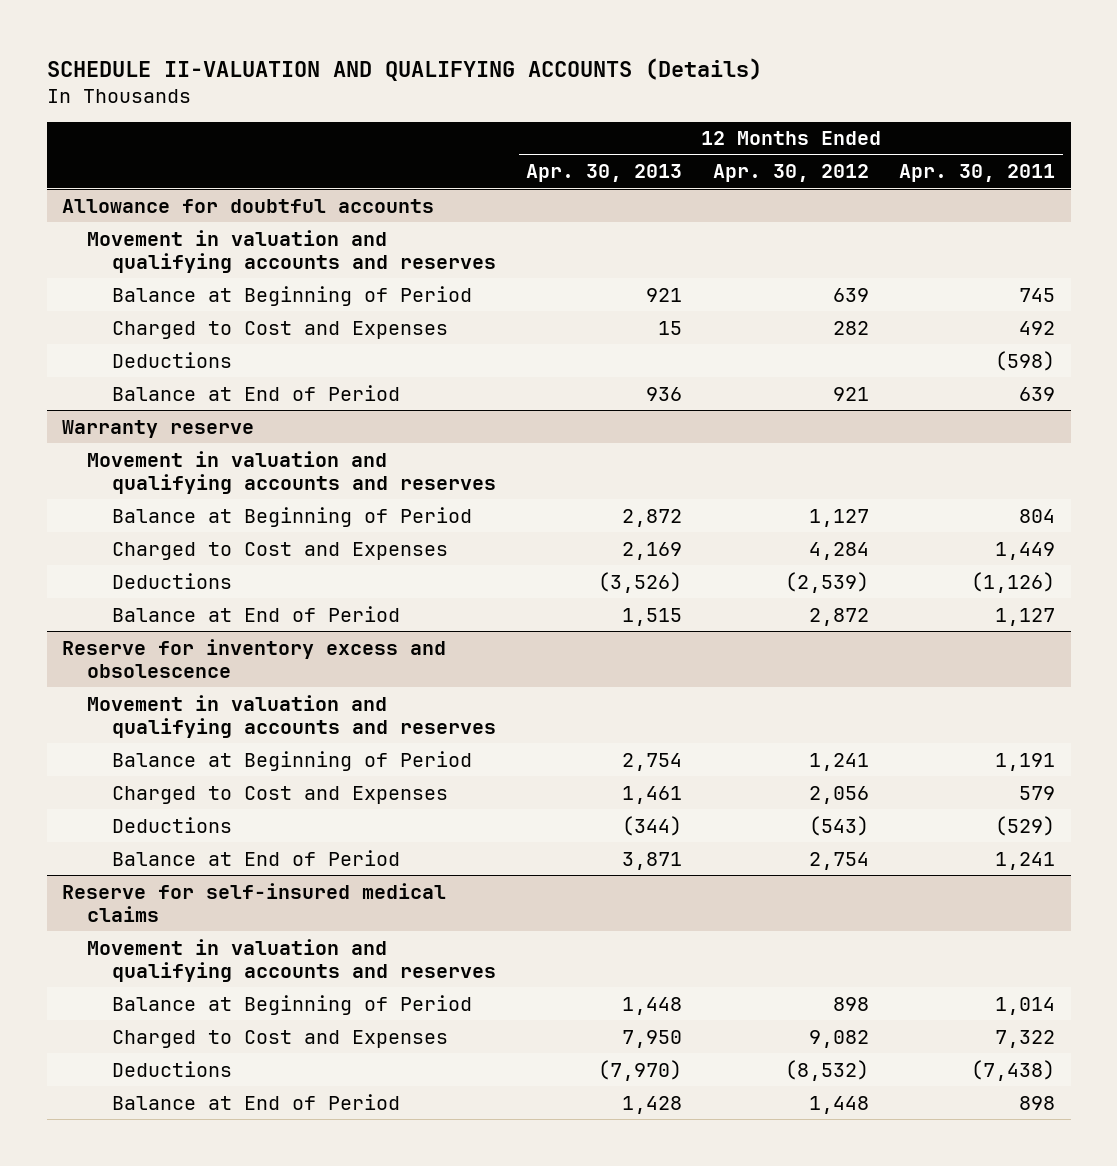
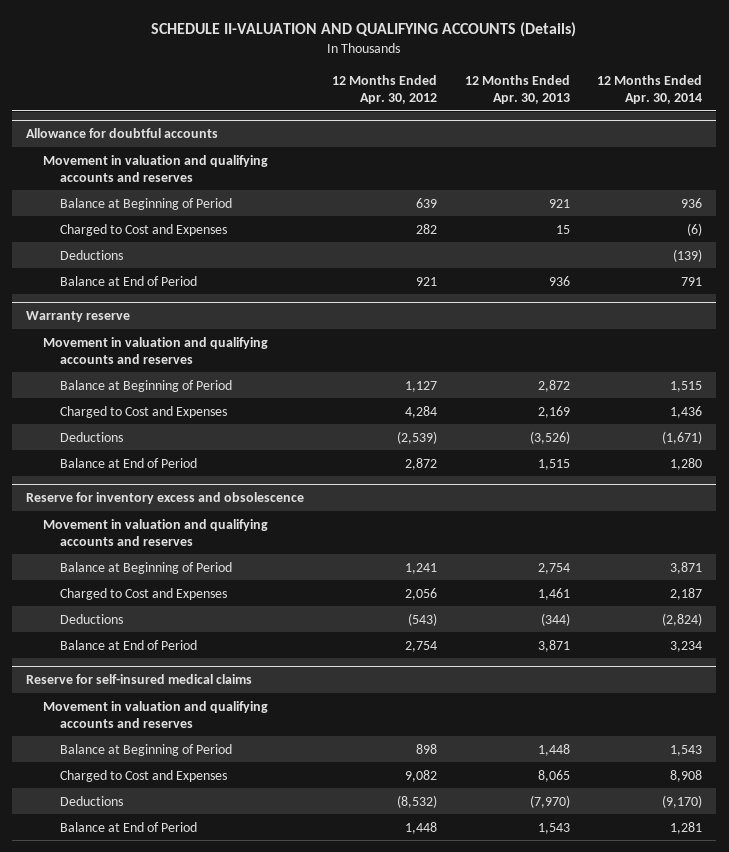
[899,164,1056,183] Apr. 30, 2011 -> none
none -> [597,75,703,105] 12 Months Ended Apr. 30, 2014
[622,1029,683,1048] 7,950 -> [537,769,570,782] 8,065
[622,1095,683,1114] 1,428 -> [537,822,570,834] 1,543

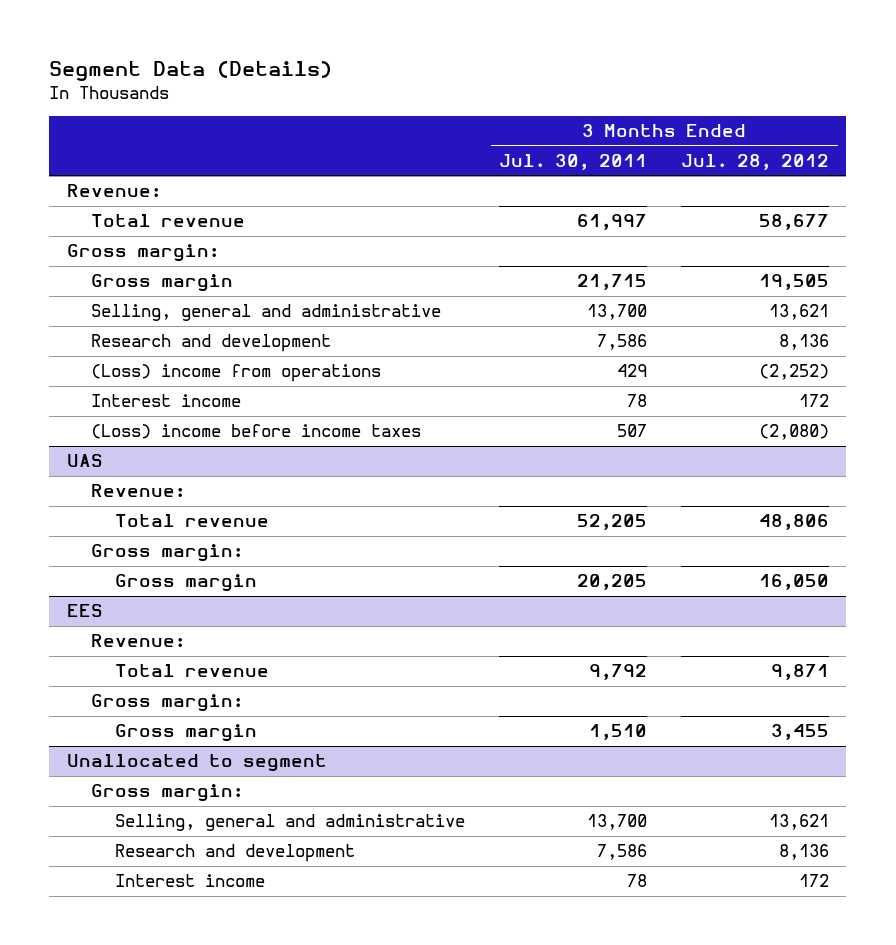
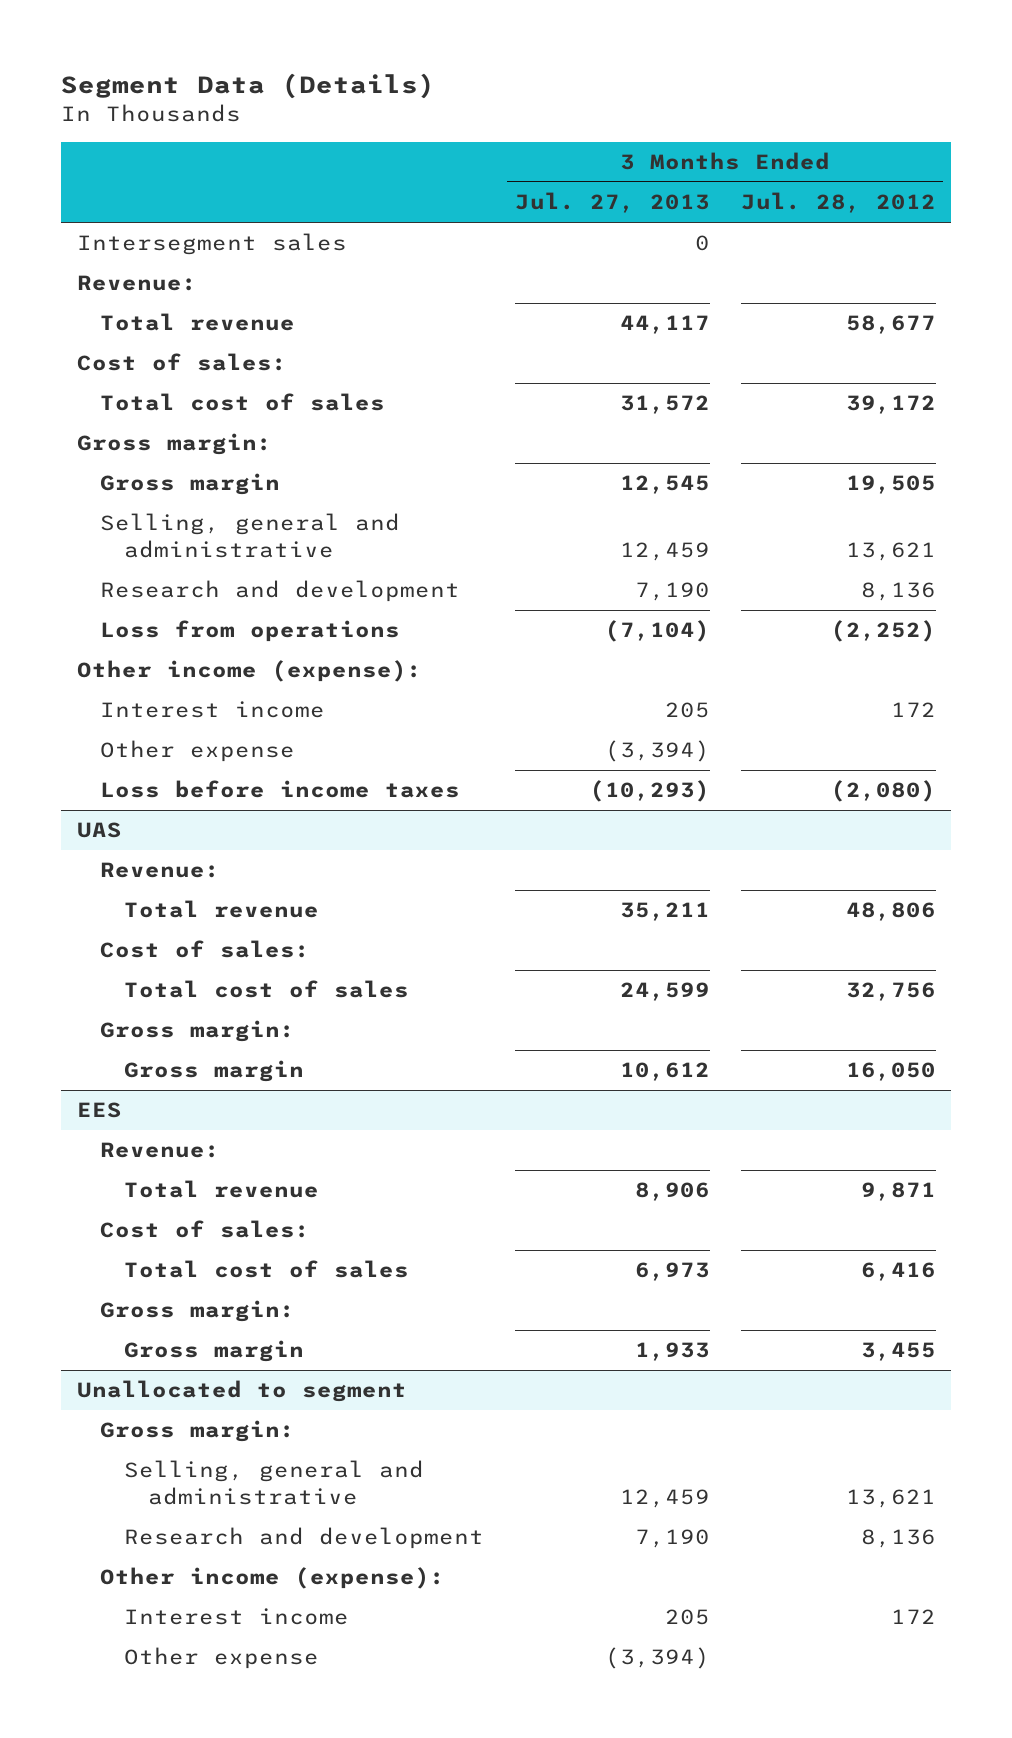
[499,153,648,170] Jul. 30, 2011 -> none
none -> [514,192,710,214] Jul. 27, 2013
none -> [76,233,347,256] Intersegment sales
none -> [76,353,287,372] Cost of sales:
none -> [100,393,386,412] Total cost of sales
[90,364,381,383] (Loss) income from operations -> [100,620,401,643] Loss from operations
none -> [76,660,422,683] Other income (expense):
none -> [100,740,296,763] Other expense
[90,424,421,440] (Loss) income before income taxes -> [100,780,461,799] Loss before income taxes
none -> [100,940,311,959] Cost of sales:
none -> [124,980,410,999] Total cost of sales
none -> [100,1220,311,1239] Cost of sales:
none -> [124,1260,410,1279] Total cost of sales
none -> [100,1567,446,1590] Other income (expense):
none -> [124,1647,320,1670] Other expense

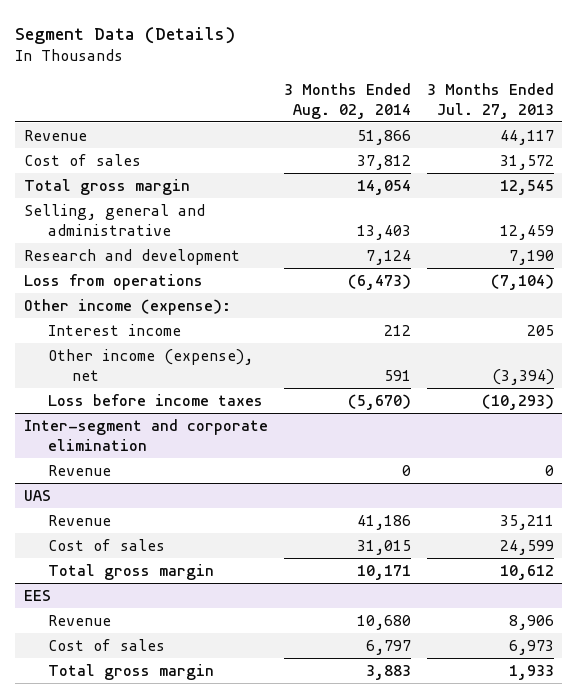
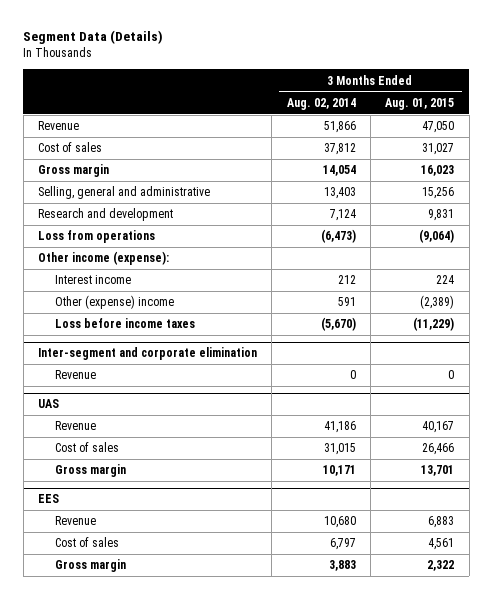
[427,83,555,119] 3 Months Ended Jul. 27, 2013 -> none
none -> [385,97,455,110] Aug. 01, 2015
[23,179,190,196] Total gross margin -> [37,164,109,178] Gross margin
[47,349,253,381] Other income (expense), net -> [54,295,174,310] Other (expense) income
[47,564,214,581] Total gross margin -> [54,464,126,478] Gross margin
[47,664,214,681] Total gross margin -> [54,559,126,573] Gross margin

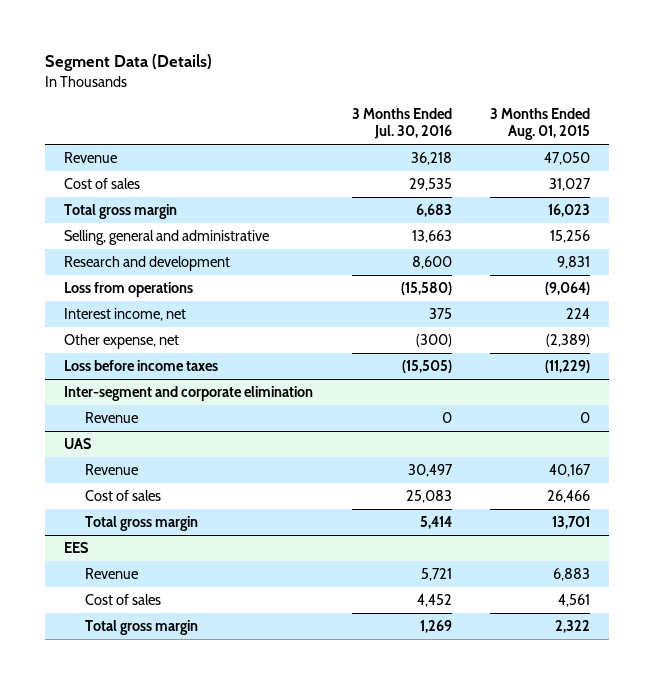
[286,97,356,110] Aug. 02, 2014 -> none
none -> [351,108,452,139] 3 Months Ended Jul. 30, 2016
[37,164,109,178] Gross margin -> [64,204,178,220] Total gross margin
[37,251,169,266] Other income (expense): -> none
[54,275,131,285] Interest income -> [64,308,187,322] Interest income, net
[54,295,174,310] Other (expense) income -> [64,334,180,350] Other expense, net
[54,464,126,478] Gross margin -> [84,516,198,532] Total gross margin
[54,559,126,573] Gross margin -> [84,620,198,636] Total gross margin

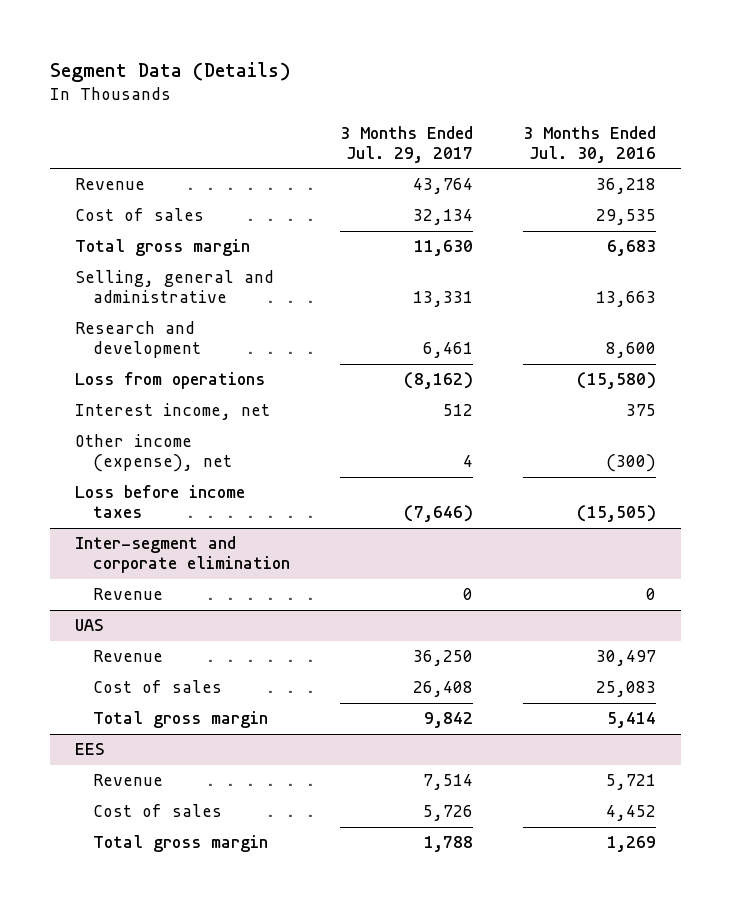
[489,108,590,140] 3 Months Ended Aug. 01, 2015 -> none
none -> [339,125,473,163] 3 Months Ended Jul. 29, 2017
[64,334,180,350] Other expense, net -> [74,434,232,473] Other income (expense), net

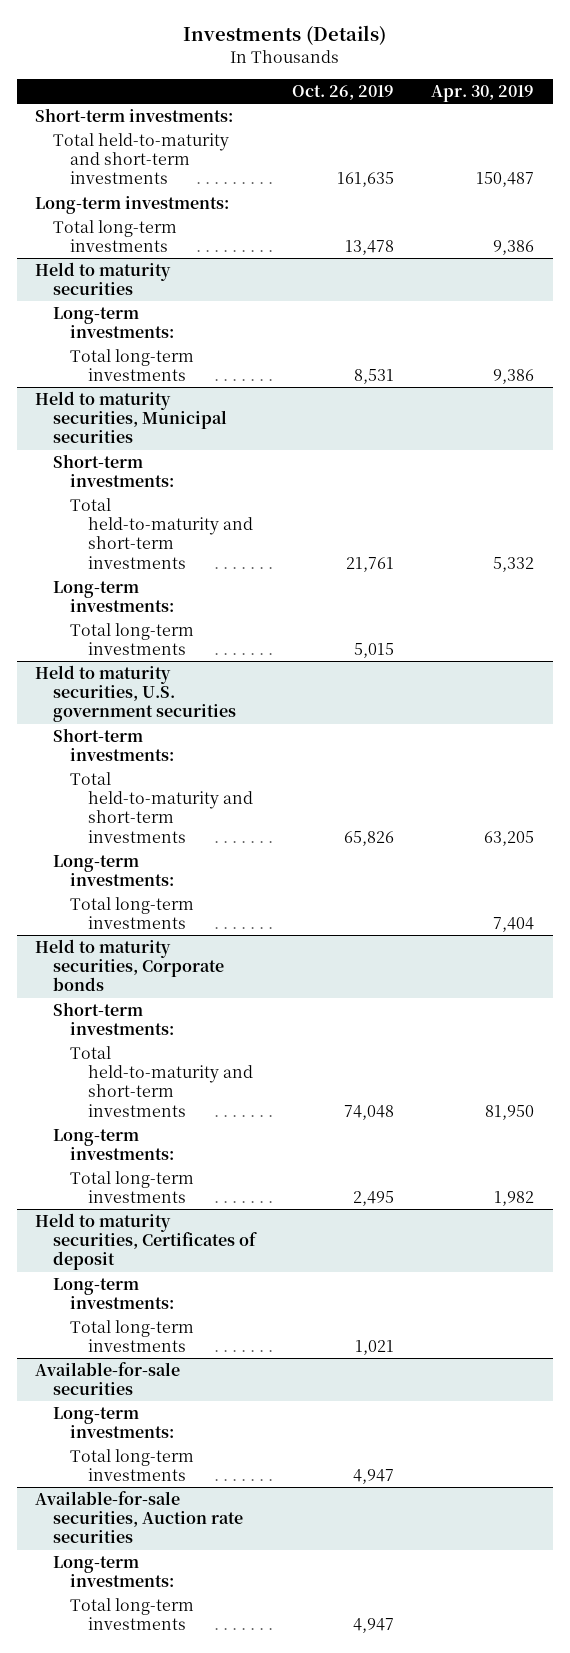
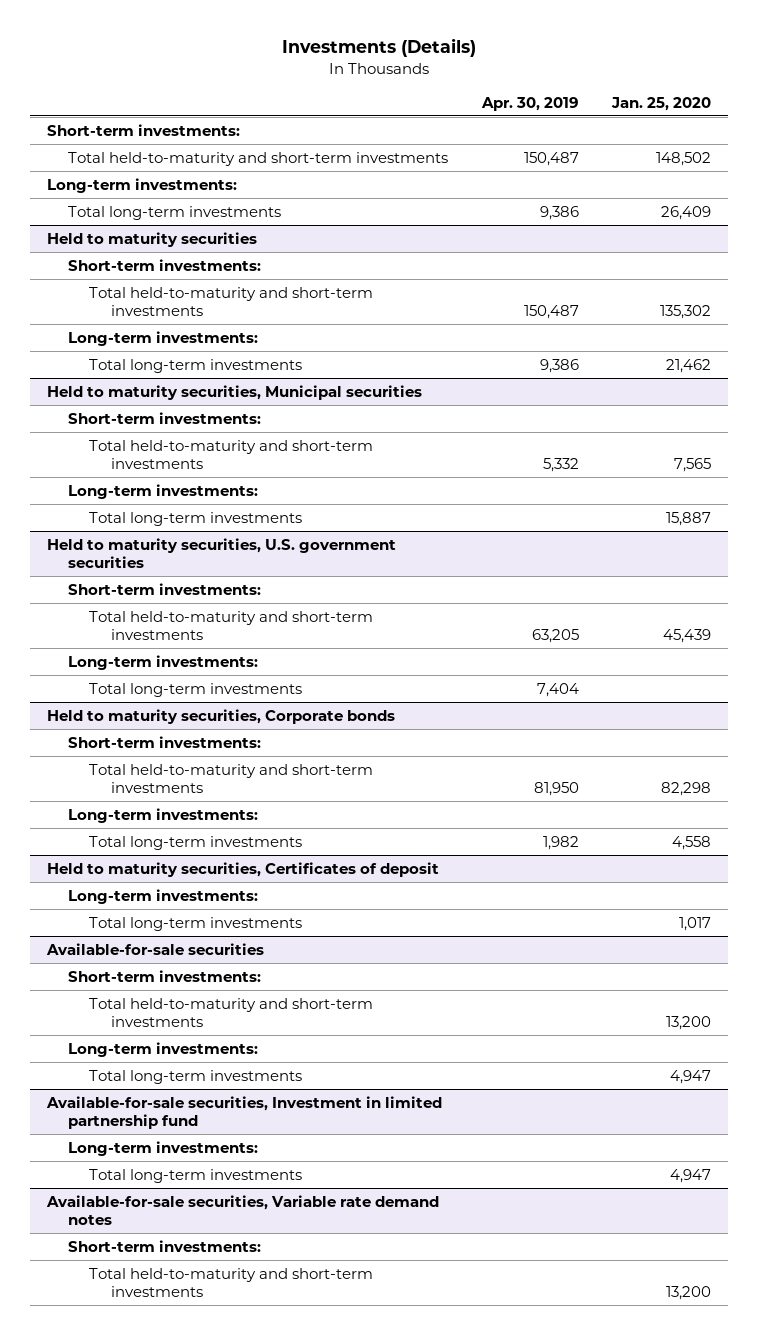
[292,84,395,100] Oct. 26, 2019 -> none
none -> [611,96,712,111] Jan. 25, 2020
none -> [68,258,262,271] Short-term investments:
none -> [89,286,374,317] Total held-to-maturity and short-term investments
none -> [68,969,262,982] Short-term investments:
none -> [89,997,374,1028] Total held-to-maturity and short-term investments
[35,1490,243,1544] Available-for-sale securities, Auction rate securities -> none
none -> [45,1095,442,1130] Available-for-sale securities, Investment in limited partnership fund
none -> [45,1194,439,1226] Available-for-sale securities, Variable rate demand notes
none -> [68,1239,262,1252] Short-term investments:
none -> [89,1267,374,1298] Total held-to-maturity and short-term investments

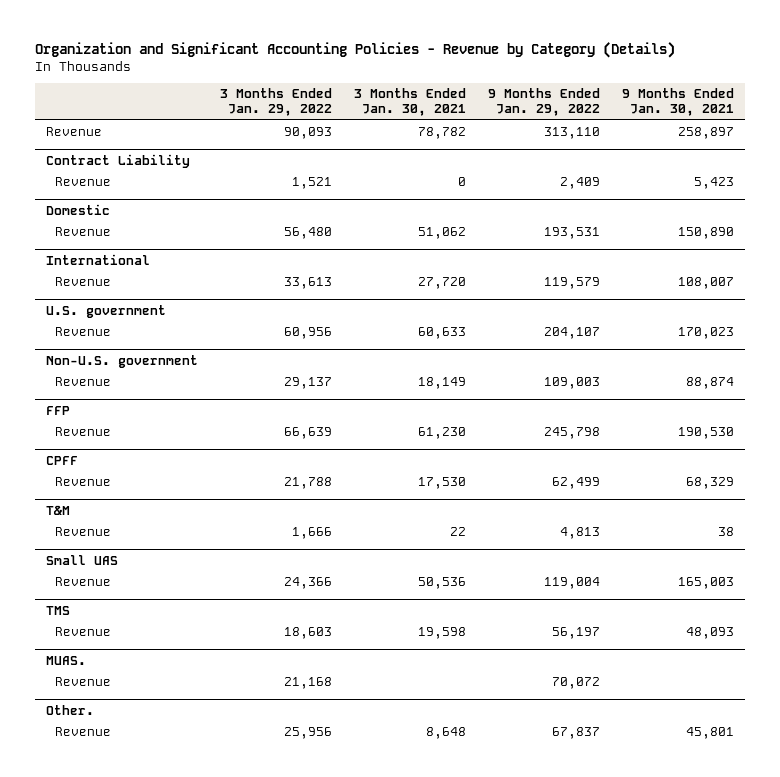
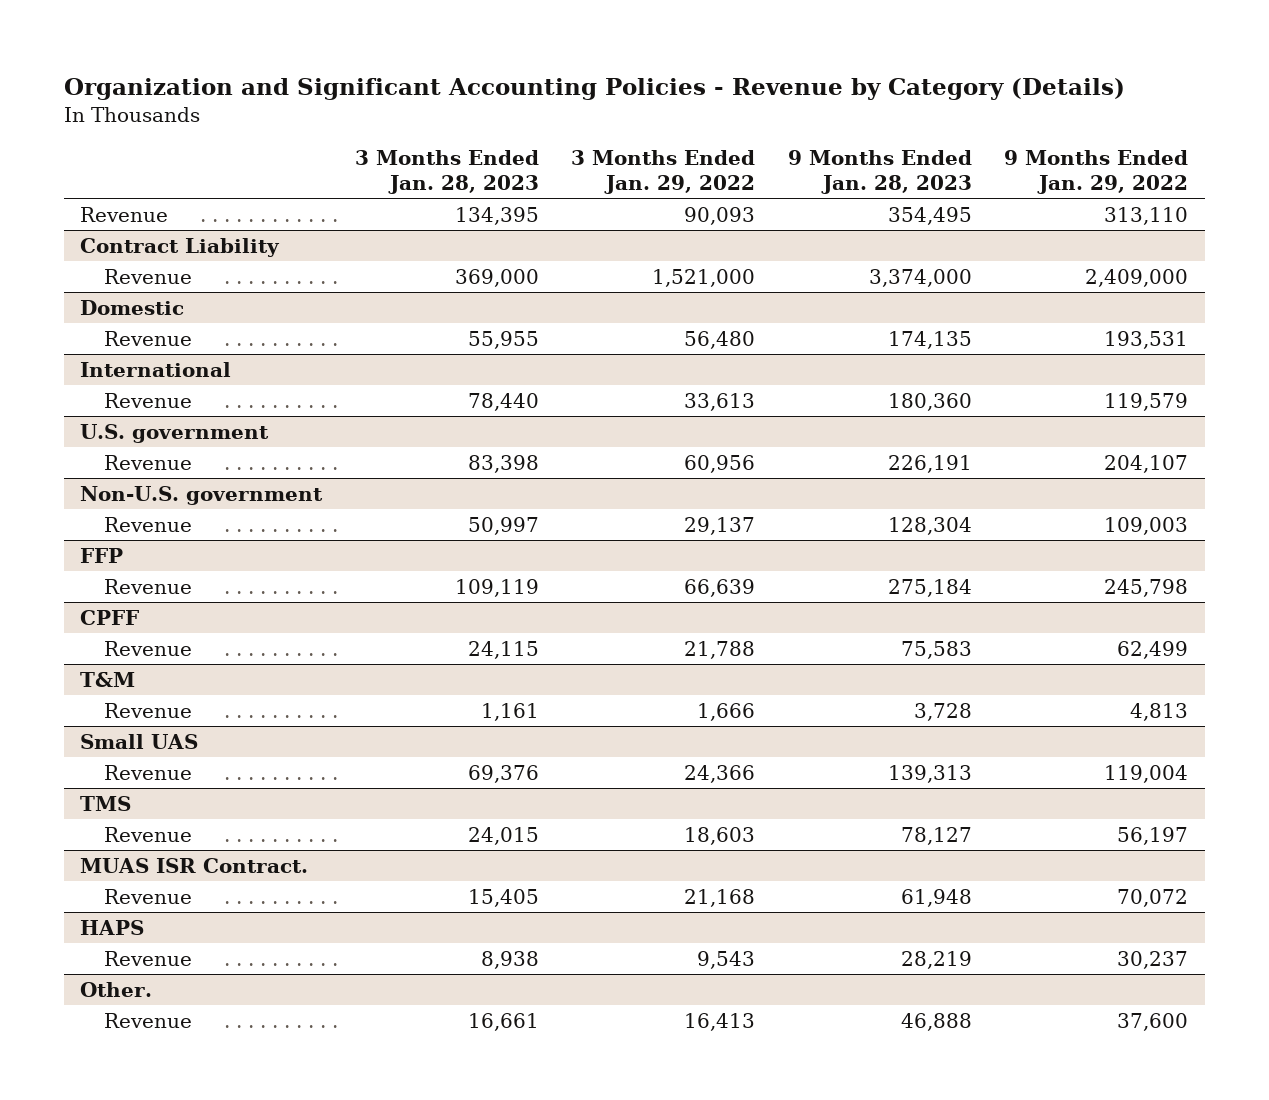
[353,88,466,117] 3 Months Ended Jan. 30, 2021 -> none
[621,88,734,117] 9 Months Ended Jan. 30, 2021 -> none
none -> [354,150,539,195] 3 Months Ended Jan. 28, 2023
none -> [787,150,972,195] 9 Months Ended Jan. 28, 2023
[291,176,332,189] 1,521 -> [652,268,756,287] 1,521,000
[559,176,600,189] 2,409 -> [1085,268,1189,287] 2,409,000
[45,655,86,665] MUAS. -> [80,857,309,873] MUAS ISR Contract.
none -> [80,919,145,935] HAPS
none -> [103,950,192,966] Revenue
[283,726,332,739] 25,956 -> [684,1012,756,1031] 16,413
[551,726,600,739] 67,837 -> [1117,1012,1189,1031] 37,600

